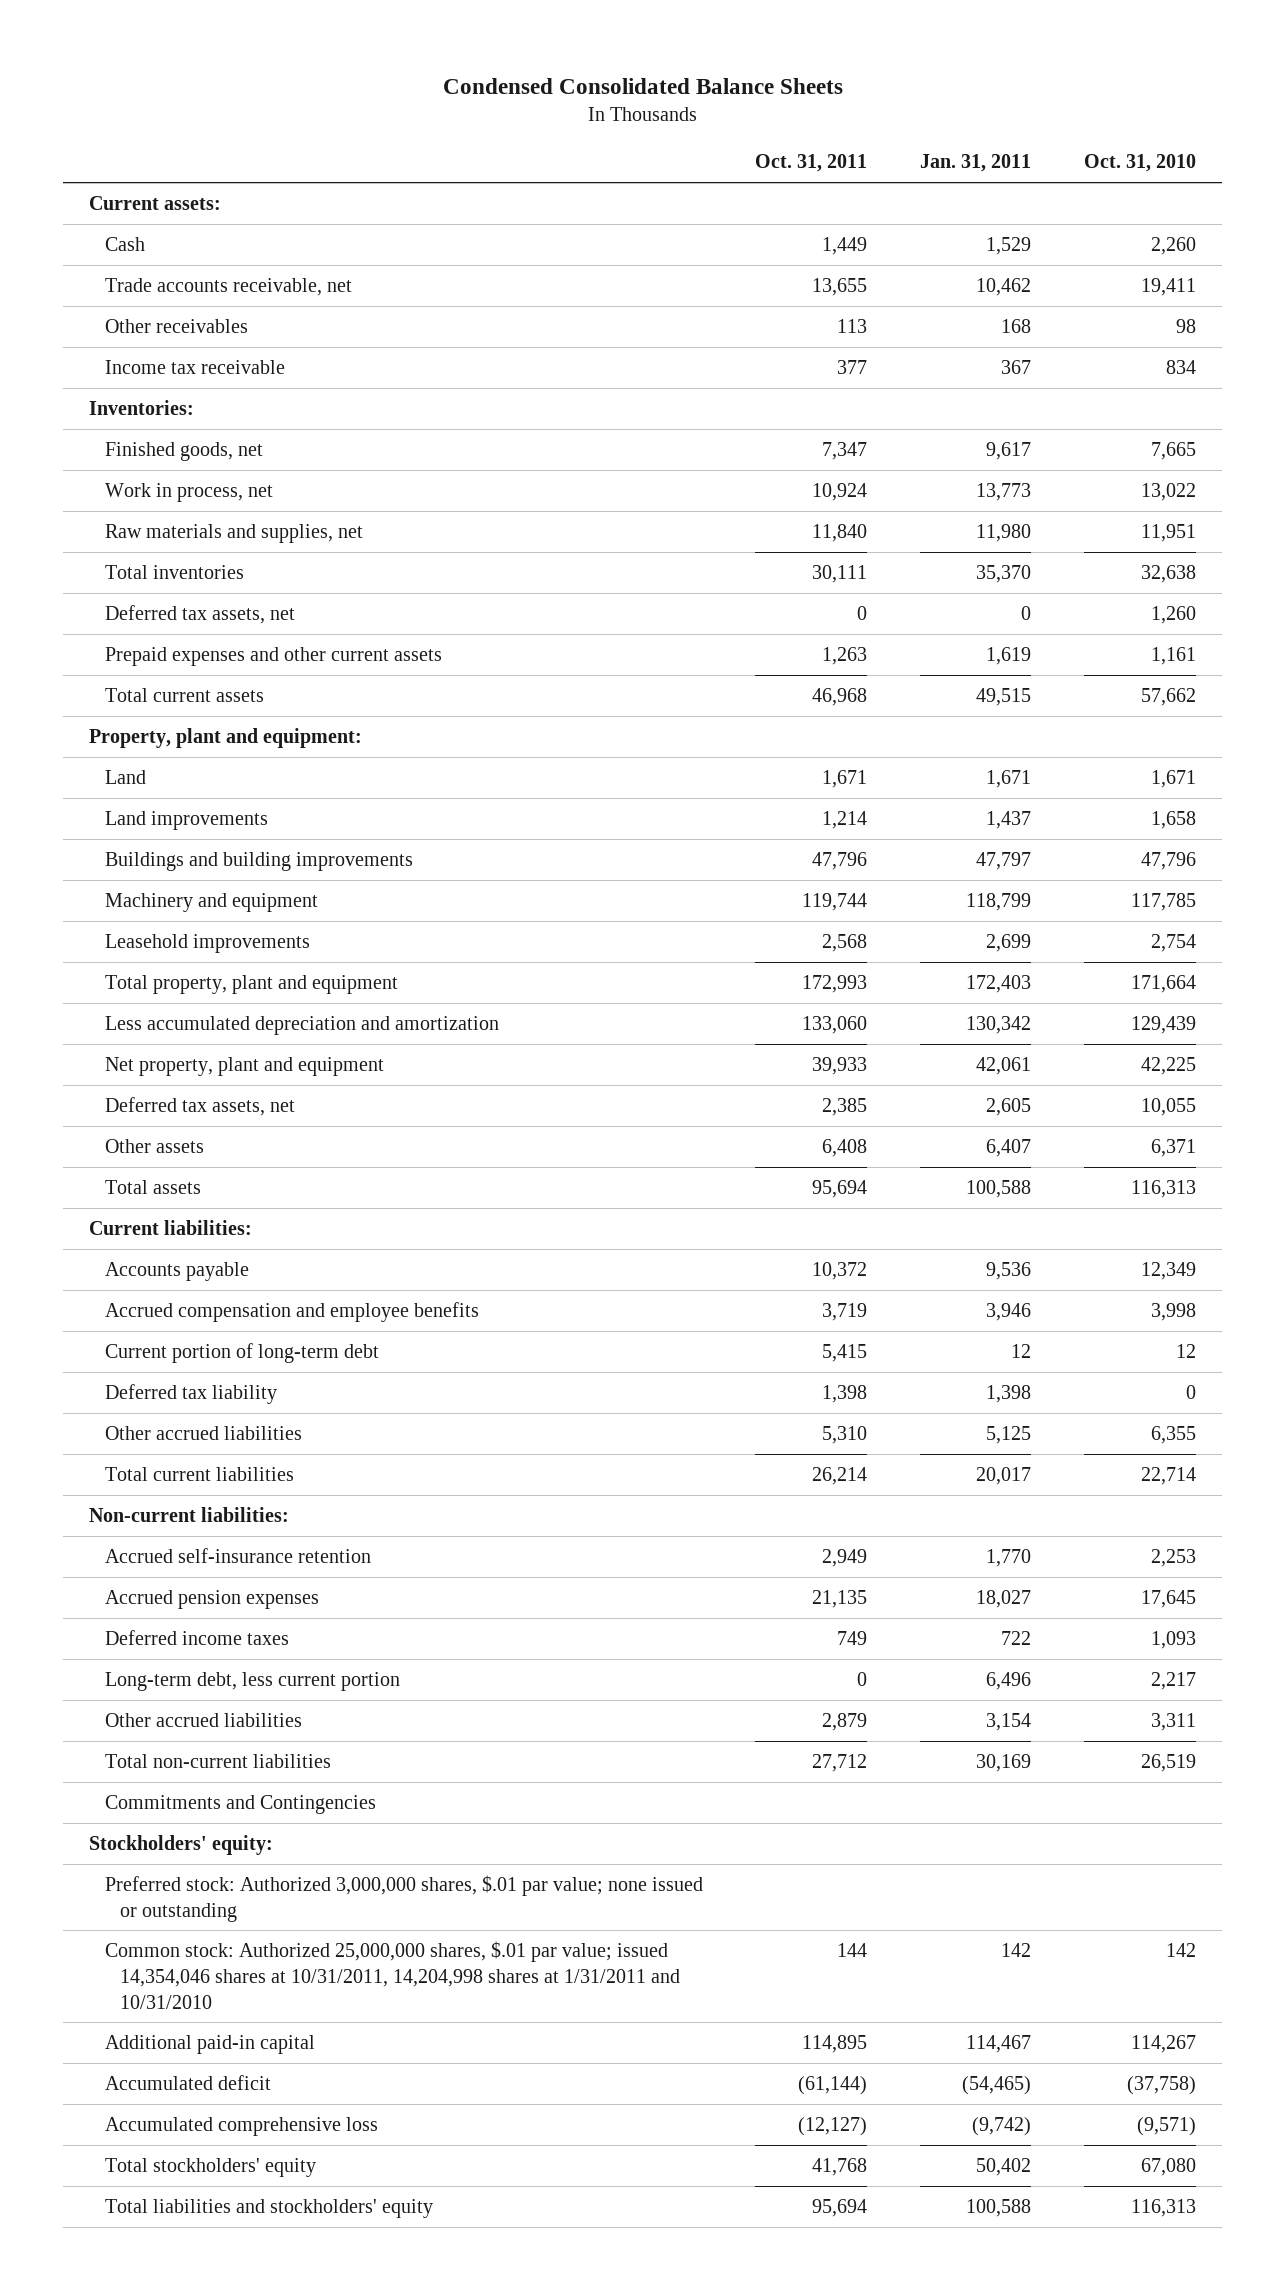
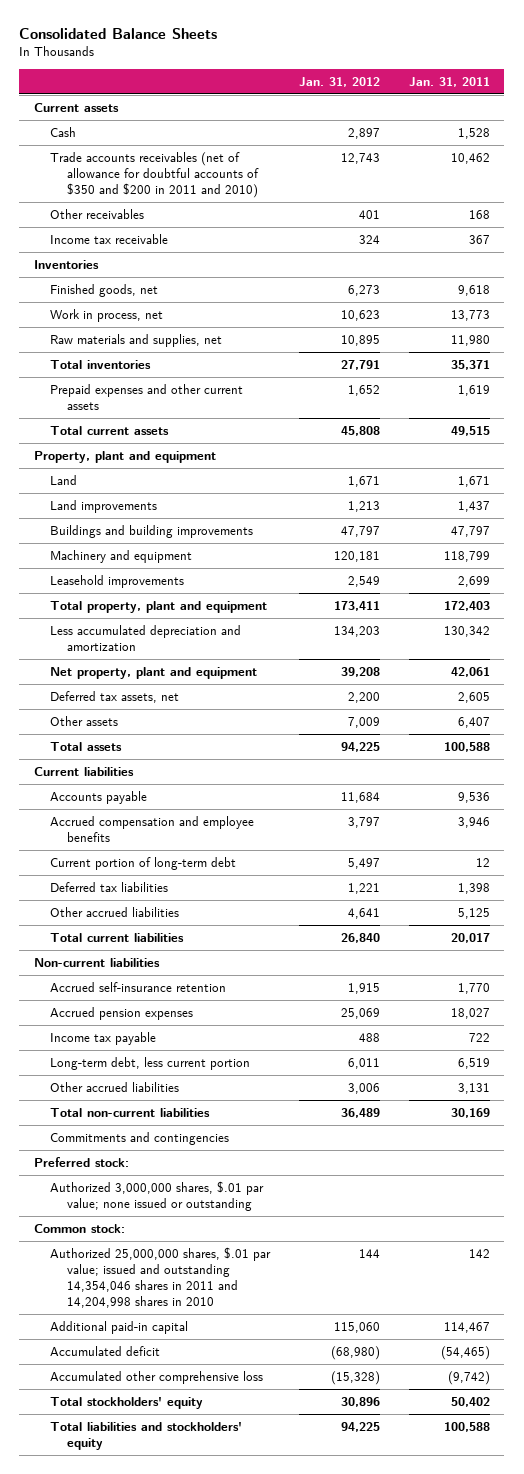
[442,78,843,95] Condensed Consolidated Balance Sheets -> [19,27,218,39] Consolidated Balance Sheets
[755,154,868,173] Oct. 31, 2011 -> none
[1083,154,1196,173] Oct. 31, 2010 -> none
none -> [299,76,381,87] Jan. 31, 2012
[89,195,222,210] Current assets: -> [33,103,119,113] Current assets
[986,236,1032,255] 1,529 -> [458,128,491,140] 1,528
[104,277,352,296] Trade accounts receivable, net -> [50,152,259,199] Trade accounts receivables (net of allowance for doubtful accounts of $350 and $200 in 2011 and 2010)
[89,399,195,415] Inventories: -> [33,260,99,270] Inventories
[986,441,1032,460] 9,617 -> [458,285,491,297] 9,618
[104,604,295,624] Deferred tax assets, net -> none
[976,564,1032,583] 35,370 -> [451,360,491,371] 35,371
[89,727,363,748] Property, plant and equipment: -> [33,451,216,464] Property, plant and equipment
[89,1219,253,1235] Current liabilities: -> [33,767,134,777] Current liabilities
[104,1383,277,1404] Deferred tax liability -> [50,882,169,893] Deferred tax liabilities
[89,1506,290,1522] Non-current liabilities: -> [33,958,160,968] Non-current liabilities
[104,1629,289,1645] Deferred income taxes -> [50,1032,157,1046] Income tax payable
[986,1671,1032,1690] 6,496 -> [458,1058,491,1070] 6,519
[986,1712,1032,1731] 3,154 -> [458,1083,491,1095] 3,131
[89,1834,274,1855] Stockholders' equity: -> none
[104,1794,376,1814] Commitments and Contingencies -> [50,1132,230,1146] Commitments and contingencies
none -> [33,1157,129,1168] Preferred stock:
[104,1874,703,1922] Preferred stock: Authorized 3,000,000 shares, $.01 par value; none issued or outstanding -> [50,1181,265,1212] Authorized 3,000,000 shares, $.01 par value; none issued or outstanding
none -> [33,1224,125,1234] Common stock:
[104,1940,681,2009] Common stock: Authorized 25,000,000 shares, $.01 par value; issued 14,354,046 shares at 10/31/2011, 14,204,998 shares at 1/31/2011 and 10/31/2010 -> [50,1247,272,1309] Authorized 25,000,000 shares, $.01 par value; issued and outstanding 14,354,046 shares in 2011 and 14,204,998 shares in 2010
[104,2116,378,2136] Accumulated comprehensive loss -> [50,1371,264,1385] Accumulated other comprehensive loss

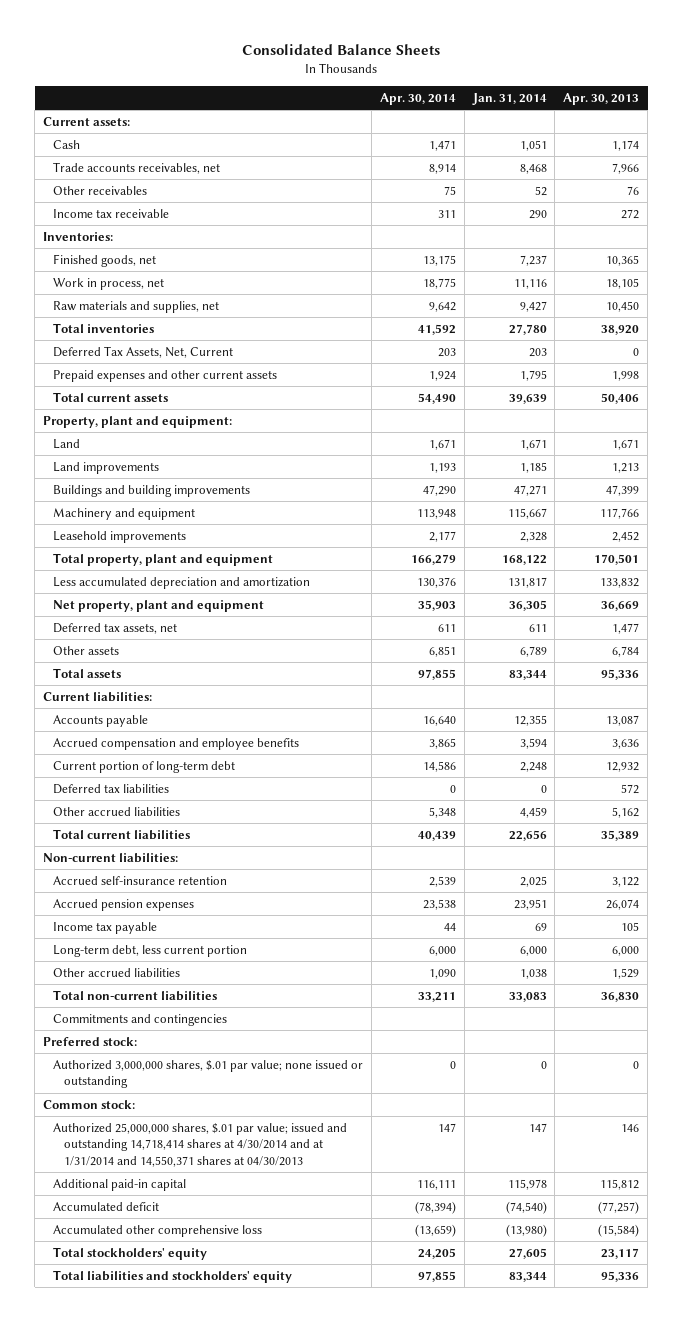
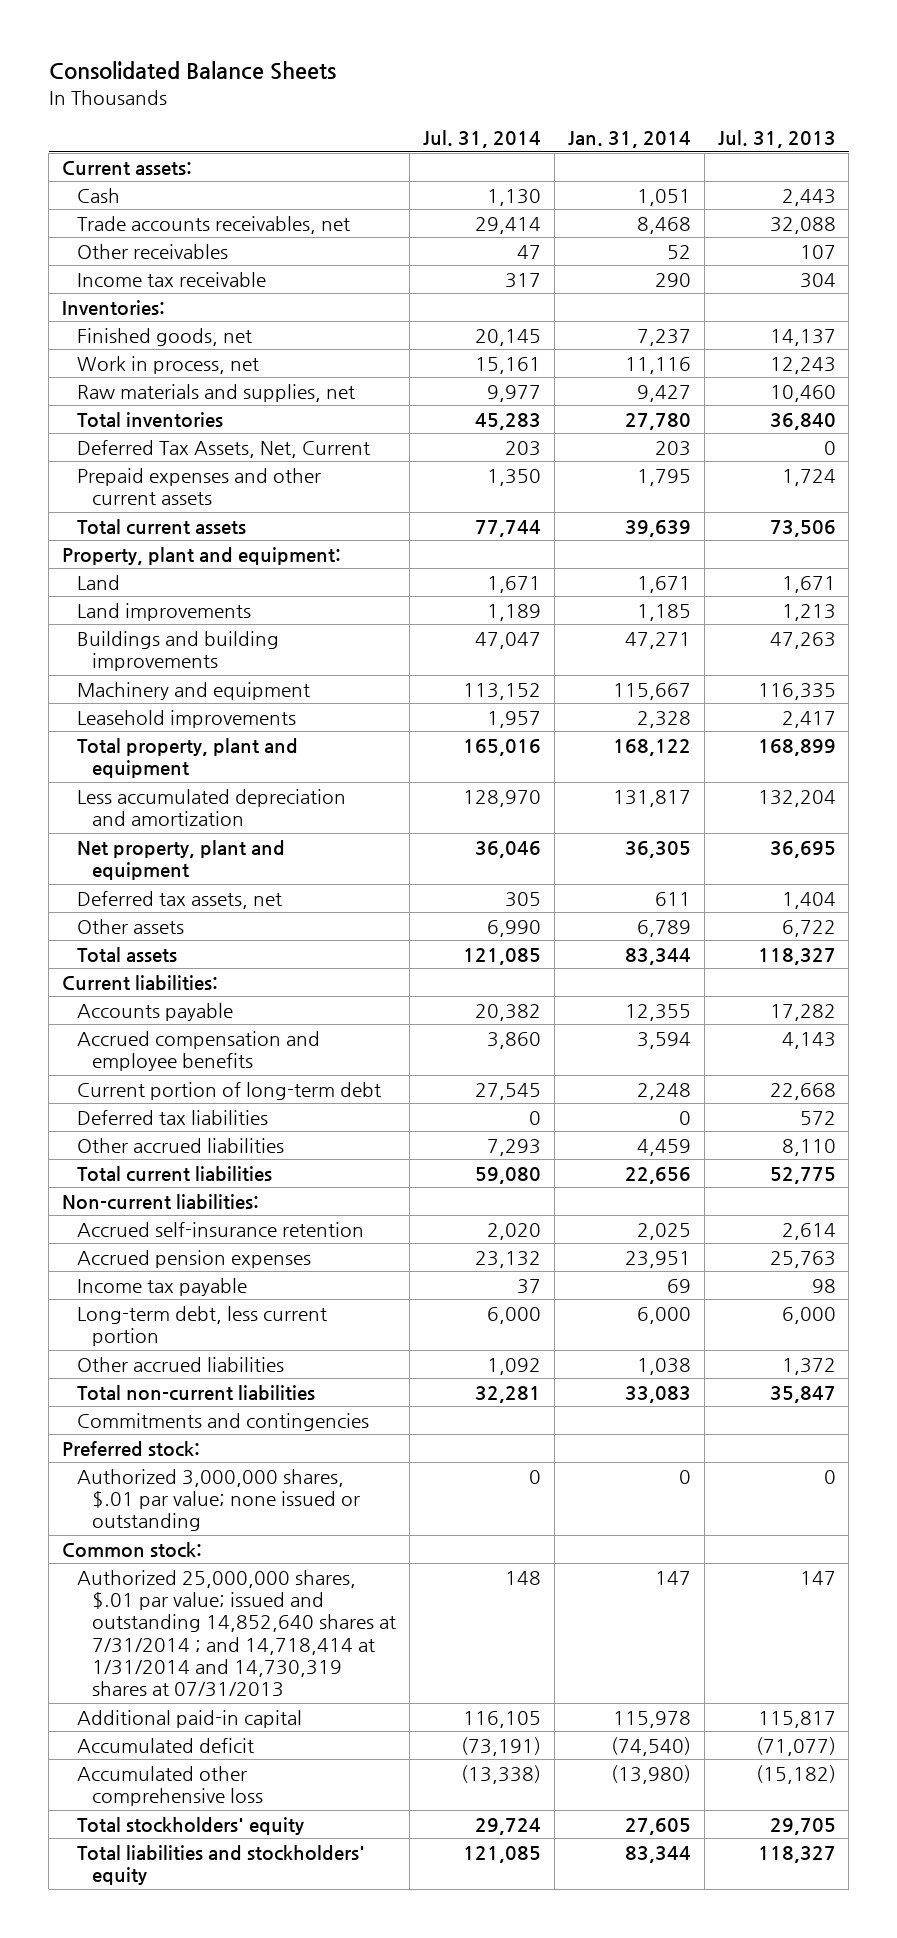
[379,92,456,105] Apr. 30, 2014 -> none
[563,92,640,105] Apr. 30, 2013 -> none
none -> [423,130,542,149] Jul. 31, 2014
none -> [717,130,836,149] Jul. 31, 2013
[53,1123,348,1167] Authorized 25,000,000 shares, $.01 par value; issued and outstanding 14,718,414 shares at 4/30/2014 and at 1/31/2014 and 14,550,371 shares at 04/30/2013 -> [77,1569,397,1698] Authorized 25,000,000 shares, $.01 par value; issued and outstanding 14,852,640 shares at 7/31/2014 ; and 14,718,414 at 1/31/2014 and 14,730,319 shares at 07/31/2013

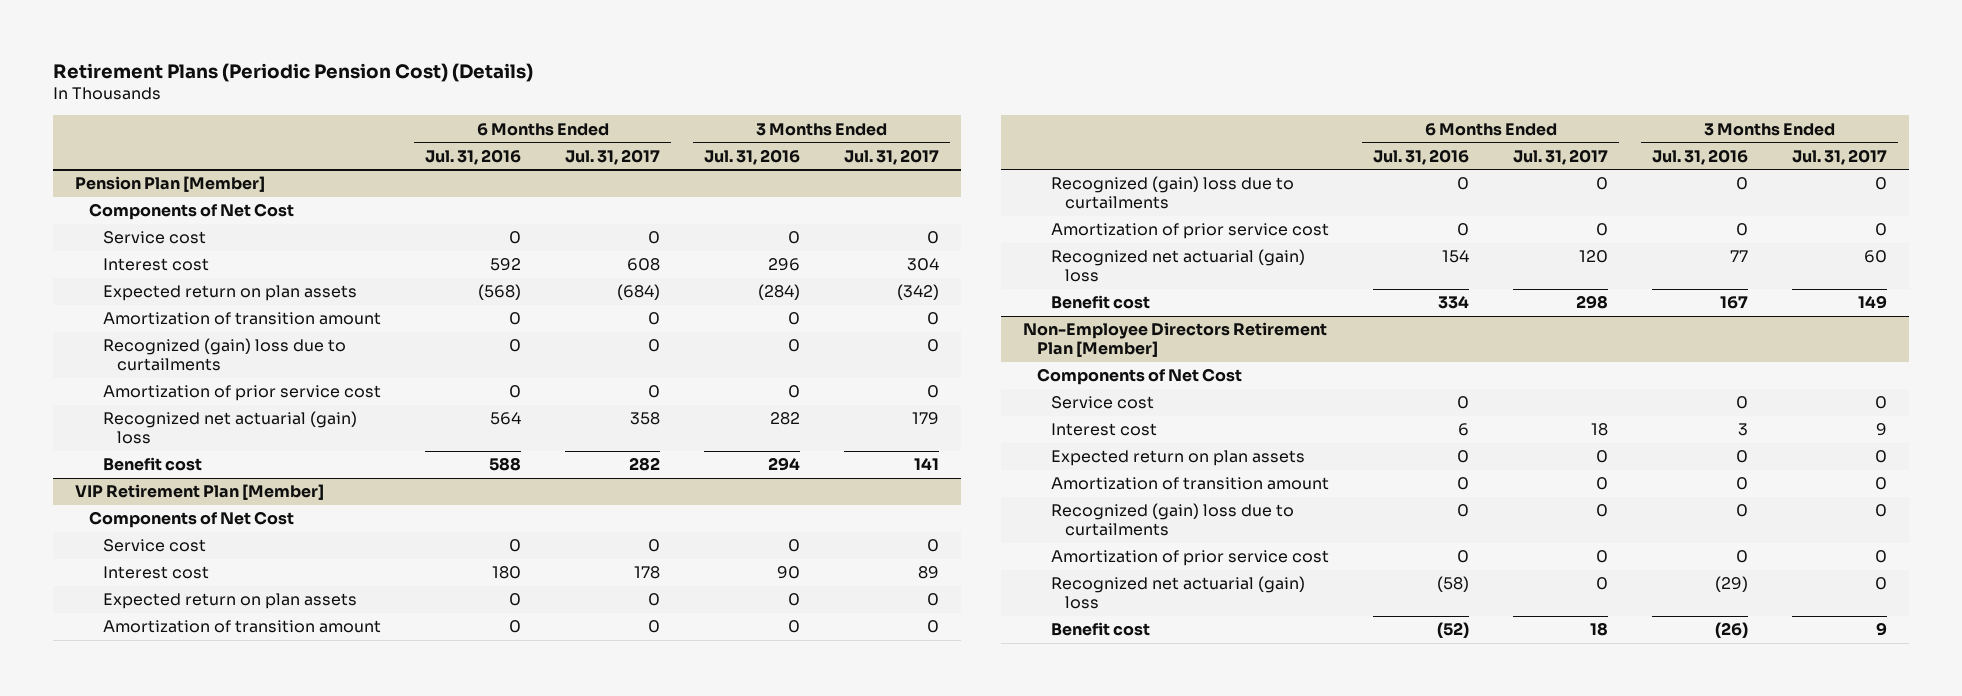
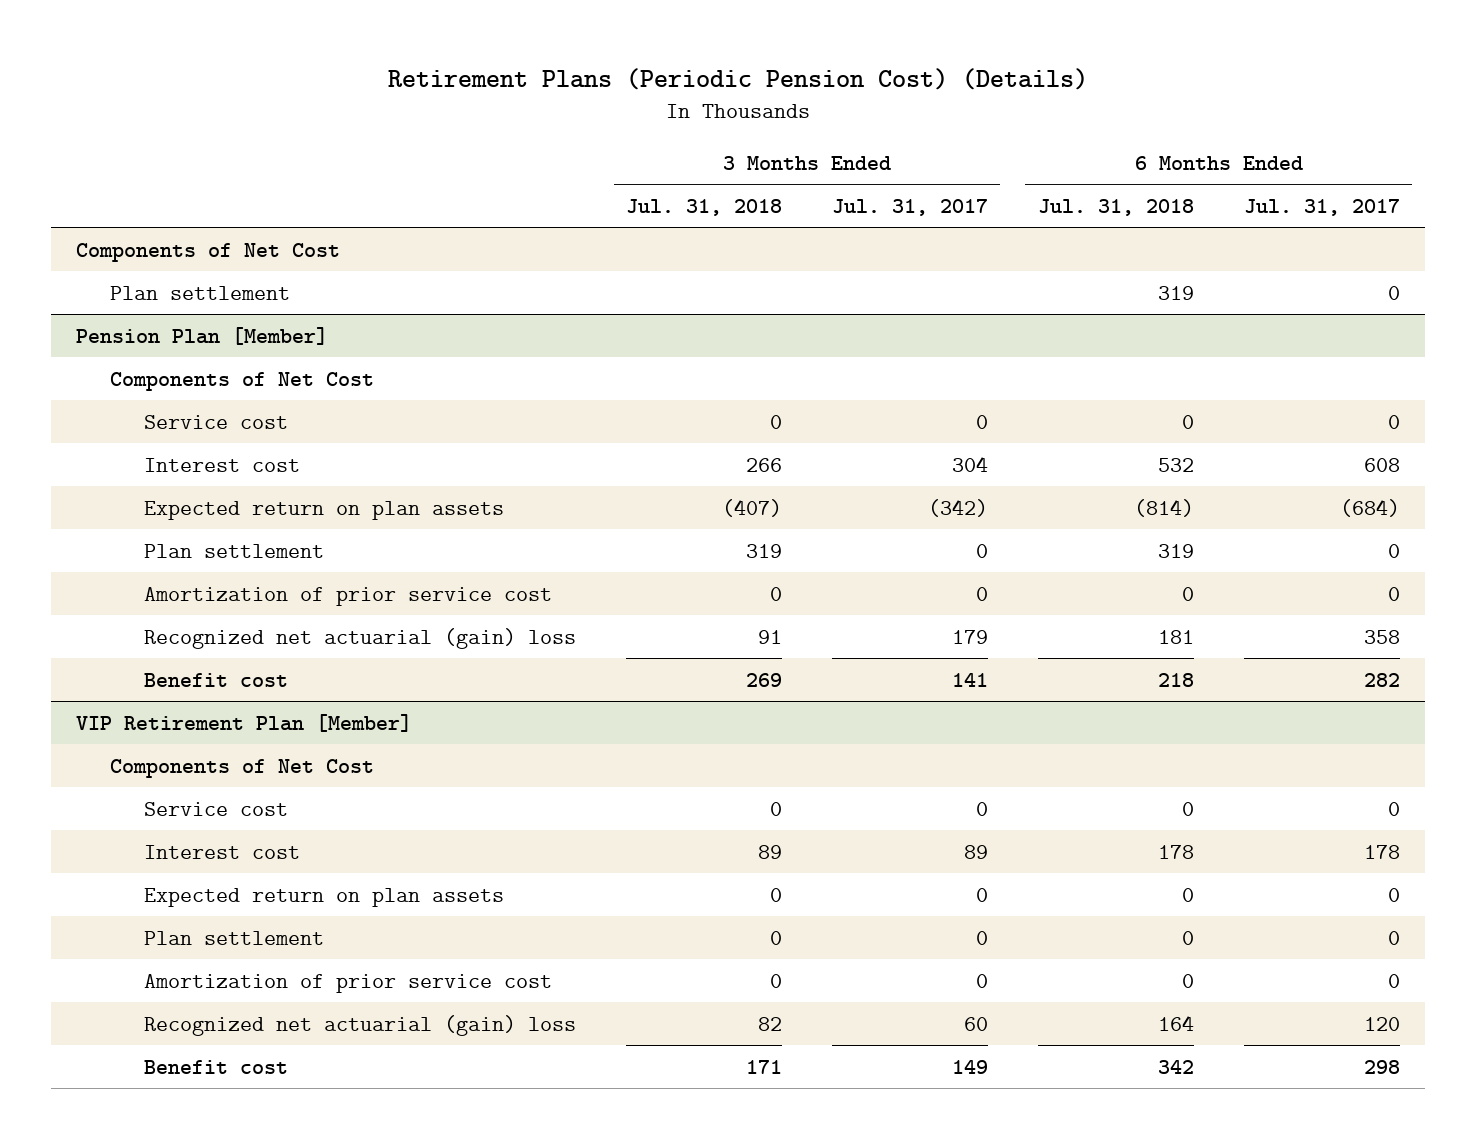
[425,148,522,165] Jul. 31, 2016 -> none
[704,148,801,165] Jul. 31, 2016 -> none
none -> [626,198,783,216] Jul. 31, 2018
none -> [1037,198,1194,216] Jul. 31, 2018
none -> [75,242,340,262] Components of Net Cost
none -> [109,285,290,300] Plan settlement
[103,312,382,326] Amortization of transition amount -> none
[103,338,347,372] Recognized (gain) loss due to curtailments -> none
none -> [144,543,325,558] Plan settlement
[103,620,382,634] Amortization of transition amount -> none
[1051,176,1295,210] Recognized (gain) loss due to curtailments -> none
none -> [144,930,325,945] Plan settlement
[1023,322,1328,358] Non-Employee Directors Retirement Plan [Member] -> none
[1037,368,1243,386] Components of Net Cost -> none
[1051,396,1155,410] Service cost -> none
[1051,423,1158,437] Interest cost -> none
[1051,450,1306,467] Expected return on plan assets -> none
[1051,477,1330,491] Amortization of transition amount -> none
[1051,503,1295,537] Recognized (gain) loss due to curtailments -> none
[1051,550,1330,567] Amortization of prior service cost -> none
[1051,576,1306,610] Recognized net actuarial (gain) loss -> none
[1051,622,1151,637] Benefit cost -> none

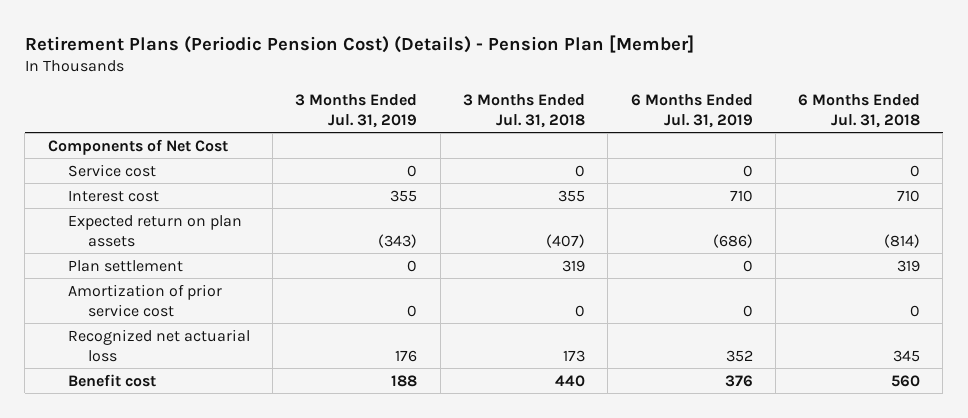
[387,67,1088,90] Retirement Plans (Periodic Pension Cost) (Details) -> [24,34,694,53] Retirement Plans (Periodic Pension Cost) (Details) - Pension Plan [Member]
[831,198,988,216] Jul. 31, 2017 -> none
[1243,198,1400,216] Jul. 31, 2017 -> none
none -> [295,93,418,128] 3 Months Ended Jul. 31, 2019
none -> [630,93,753,128] 6 Months Ended Jul. 31, 2019
[109,285,290,300] Plan settlement -> none
[75,326,328,345] Pension Plan [Member] -> none
[109,371,374,391] Components of Net Cost -> none
[746,457,783,472] 266 -> [558,189,586,202] 355
[1157,457,1194,472] 532 -> [897,189,921,202] 710
[75,713,412,732] VIP Retirement Plan [Member] -> none
[109,758,374,778] Components of Net Cost -> none
[144,801,289,816] Service cost -> none
[144,844,301,859] Interest cost -> none
[144,887,505,907] Expected return on plan assets -> none
[144,930,325,945] Plan settlement -> none
[144,973,553,993] Amortization of prior service cost -> none
[144,1014,577,1036] Recognized net actuarial (gain) loss -> none
[144,1059,289,1074] Benefit cost -> none
[144,627,577,649] Recognized net actuarial (gain) loss -> [67,328,250,362] Recognized net actuarial loss
[758,629,783,644] 91 -> [563,349,586,362] 173
[1157,629,1194,644] 181 -> [893,349,921,362] 345
[746,672,783,687] 269 -> [555,374,586,387] 440
[1157,672,1194,687] 218 -> [891,374,921,387] 560

